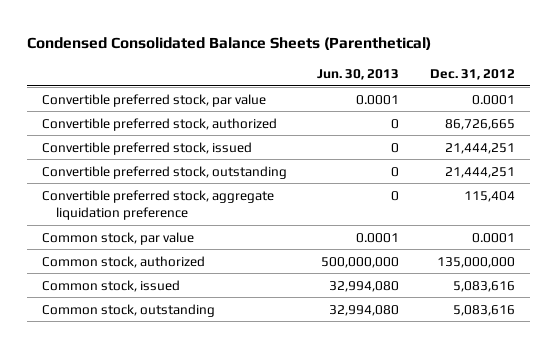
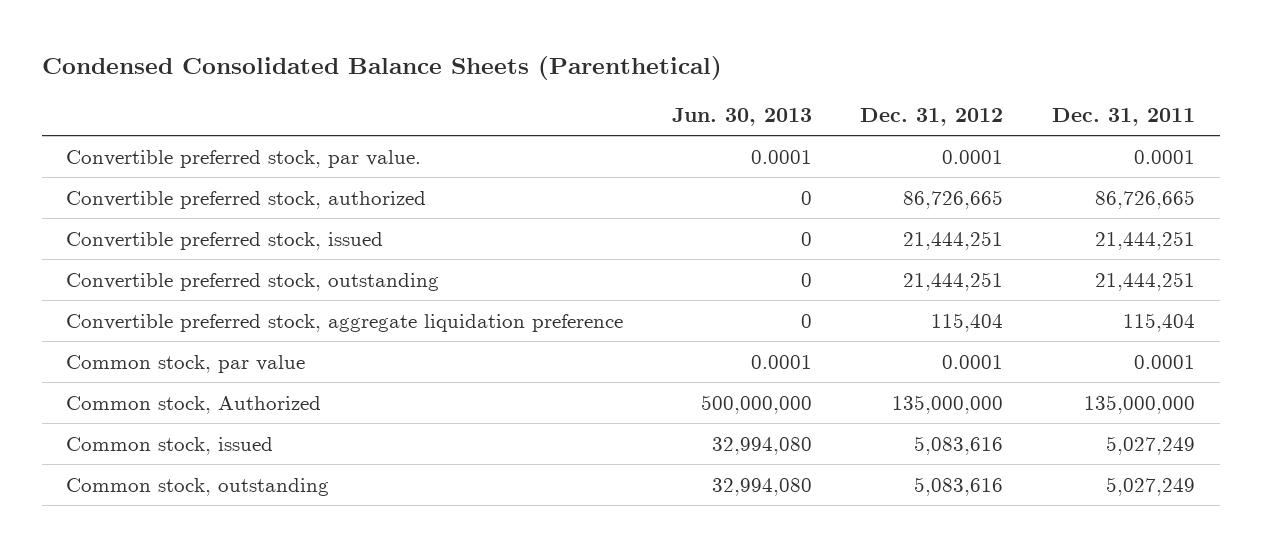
none -> [1052,107,1196,126] Dec. 31, 2011
[42,93,267,107] Convertible preferred stock, par value -> [66,149,422,168] Convertible preferred stock, par value.
[42,255,206,268] Common stock, authorized -> [66,395,322,414] Common stock, Authorized

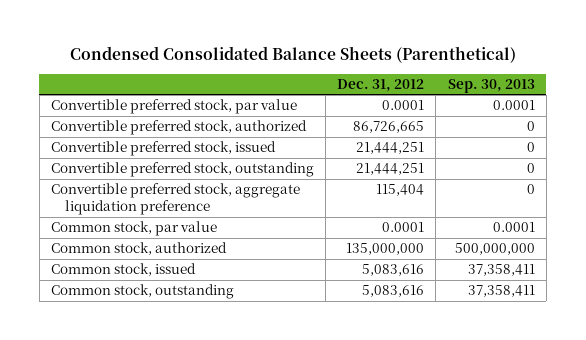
[671,107,812,126] Jun. 30, 2013 -> none
[1052,107,1196,126] Dec. 31, 2011 -> none
none -> [447,78,535,93] Sep. 30, 2013
[66,149,422,168] Convertible preferred stock, par value. -> [51,99,298,115] Convertible preferred stock, par value
[66,395,322,414] Common stock, Authorized -> [51,242,228,256] Common stock, authorized

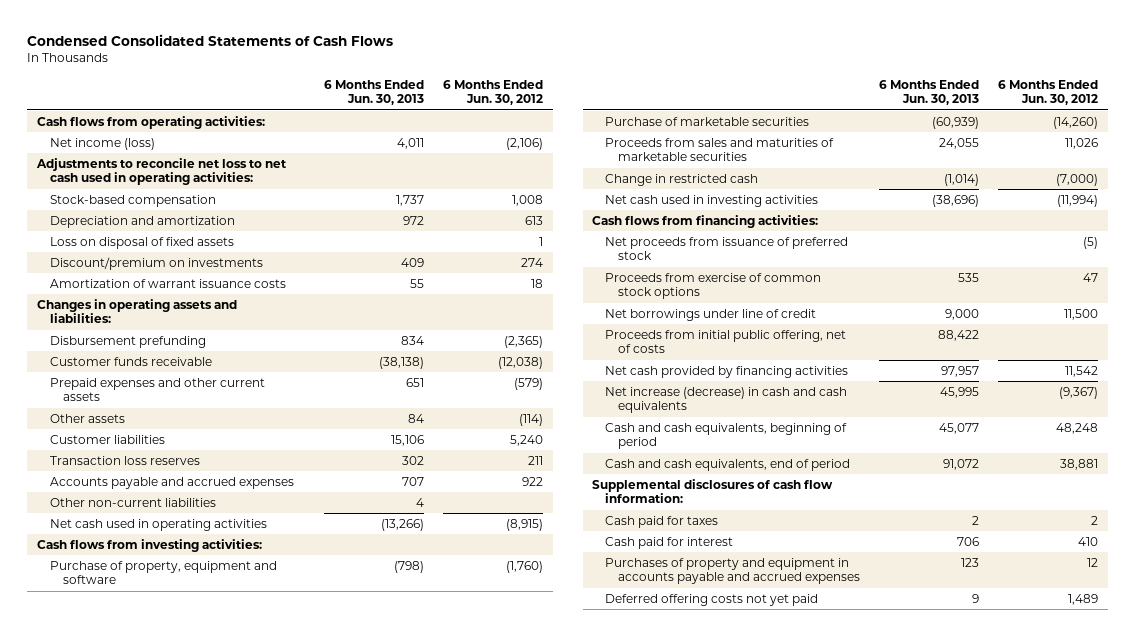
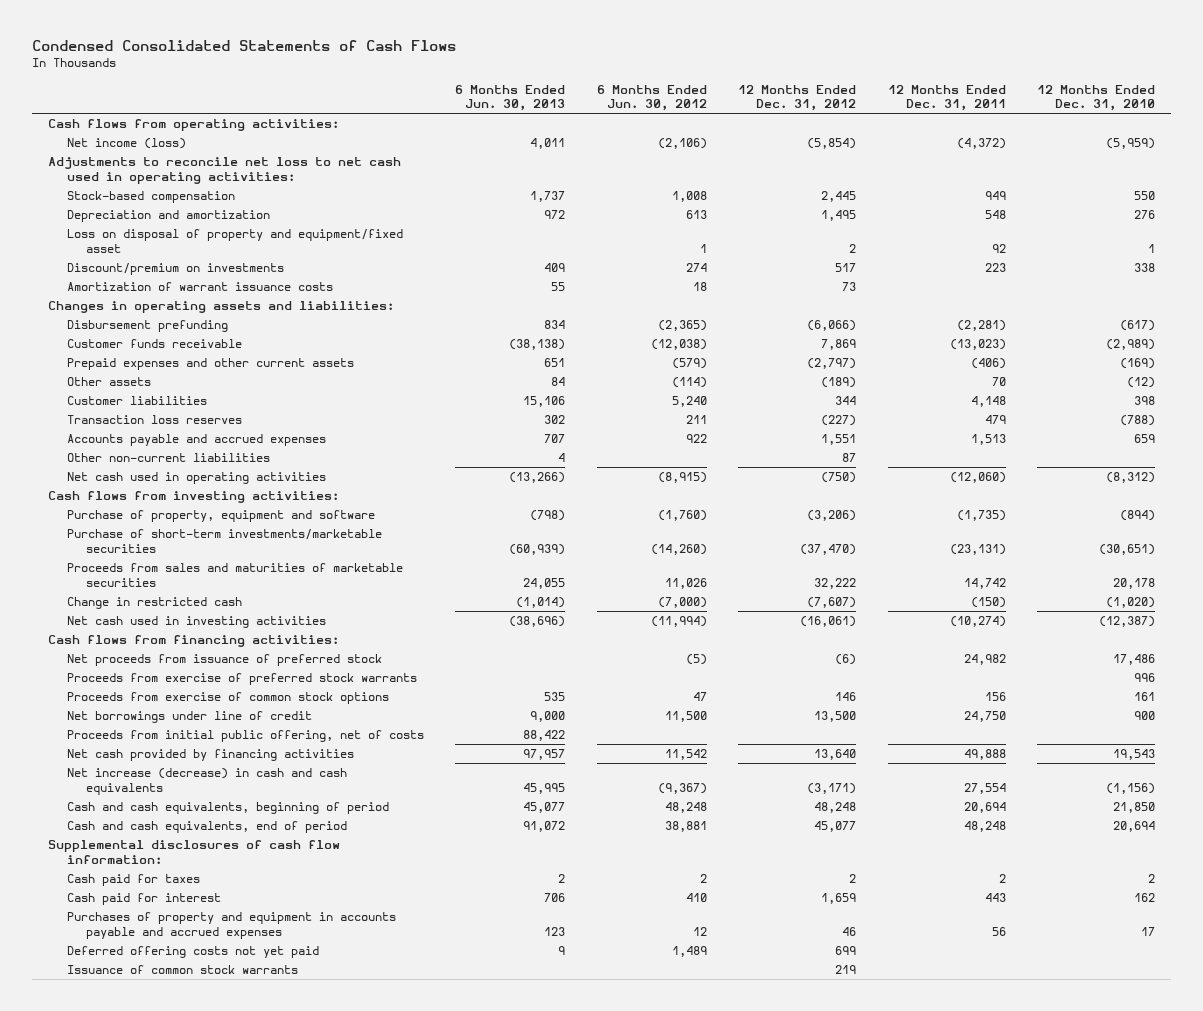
none -> [738,84,857,112] 12 Months Ended Dec. 31, 2012
none -> [887,84,1006,112] 12 Months Ended Dec. 31, 2011
none -> [1037,84,1156,112] 12 Months Ended Dec. 31, 2010
[49,236,234,249] Loss on disposal of fixed assets -> [66,229,403,253] Loss on disposal of property and equipment/fixed asset
[604,116,809,126] Purchase of marketable securities -> [66,529,382,553] Purchase of short-term investments/marketable securities
none -> [66,673,417,686] Proceeds from exercise of preferred stock warrants
none -> [66,965,298,975] Issuance of common stock warrants

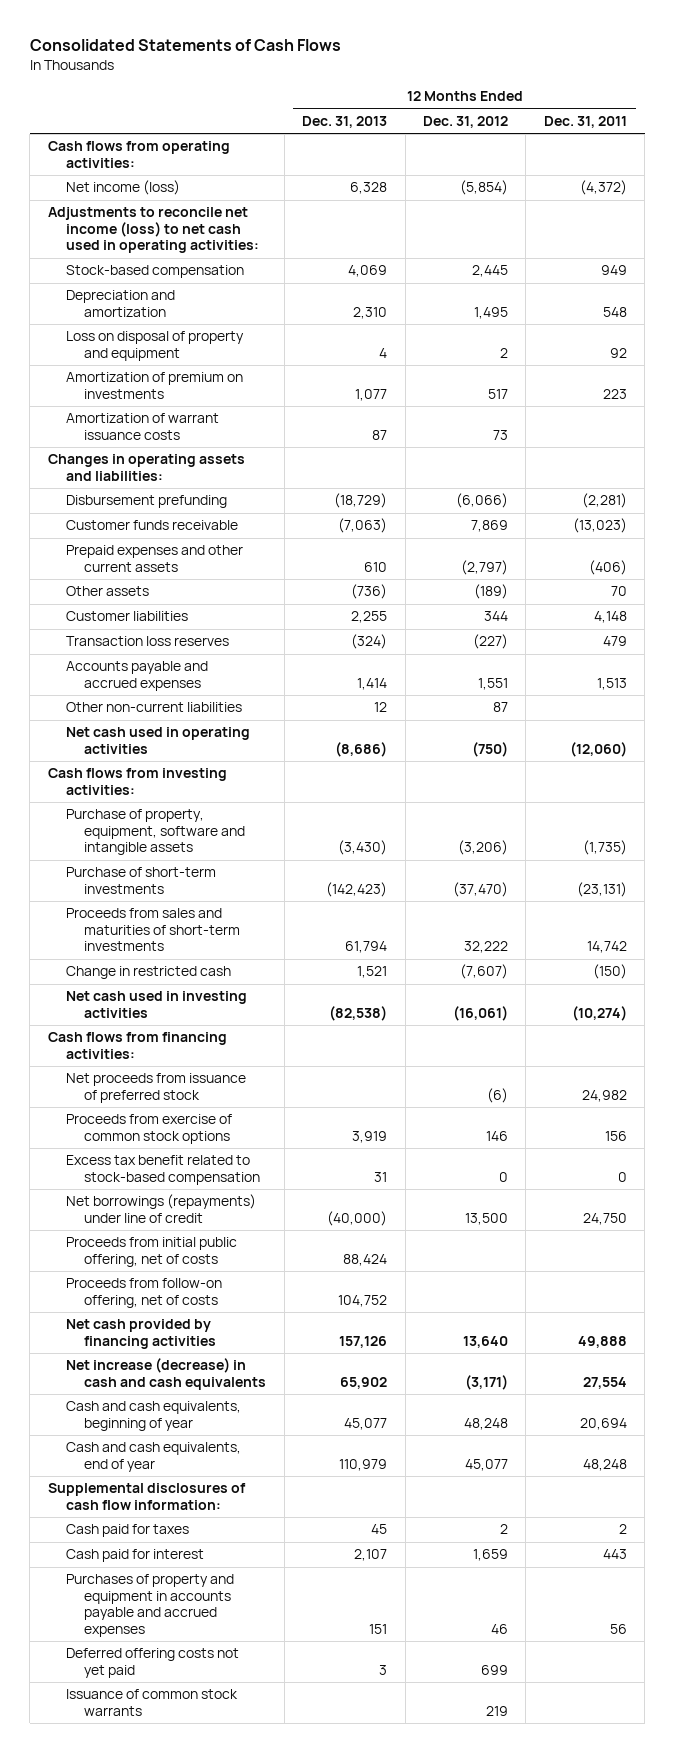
[32,40,457,52] Condensed Consolidated Statements of Cash Flows -> [29,39,341,52] Consolidated Statements of Cash Flows
[455,84,566,112] 6 Months Ended Jun. 30, 2013 -> none
[596,84,707,112] 6 Months Ended Jun. 30, 2012 -> none
[1037,84,1156,112] 12 Months Ended Dec. 31, 2010 -> none
none -> [302,116,388,129] Dec. 31, 2013
[47,157,401,184] Adjustments to reconcile net loss to net cash used in operating activities: -> [47,207,260,254] Adjustments to reconcile net income (loss) to net cash used in operating activities:
[66,229,403,253] Loss on disposal of property and equipment/fixed asset -> [66,331,245,361] Loss on disposal of property and equipment
[66,263,284,276] Discount/premium on investments -> [66,372,244,399] Amortization of premium on investments
[66,510,375,523] Purchase of property, equipment and software -> [66,809,246,856] Purchase of property, equipment, software and intangible assets
[66,529,382,553] Purchase of short-term investments/marketable securities -> [66,867,217,894] Purchase of short-term investments
[66,563,403,587] Proceeds from sales and maturities of marketable securities -> [66,908,241,952] Proceeds from sales and maturities of short-term investments
[66,673,417,686] Proceeds from exercise of preferred stock warrants -> none
none -> [66,1155,261,1185] Excess tax benefit related to stock-based compensation
[66,711,312,724] Net borrowings under line of credit -> [66,1194,257,1223] Net borrowings (repayments) under line of credit
none -> [66,1278,223,1308] Proceeds from follow-on offering, net of costs
[66,802,389,815] Cash and cash equivalents, beginning of period -> [66,1401,242,1431] Cash and cash equivalents, beginning of year
[66,821,347,834] Cash and cash equivalents, end of period -> [66,1442,242,1472] Cash and cash equivalents, end of year

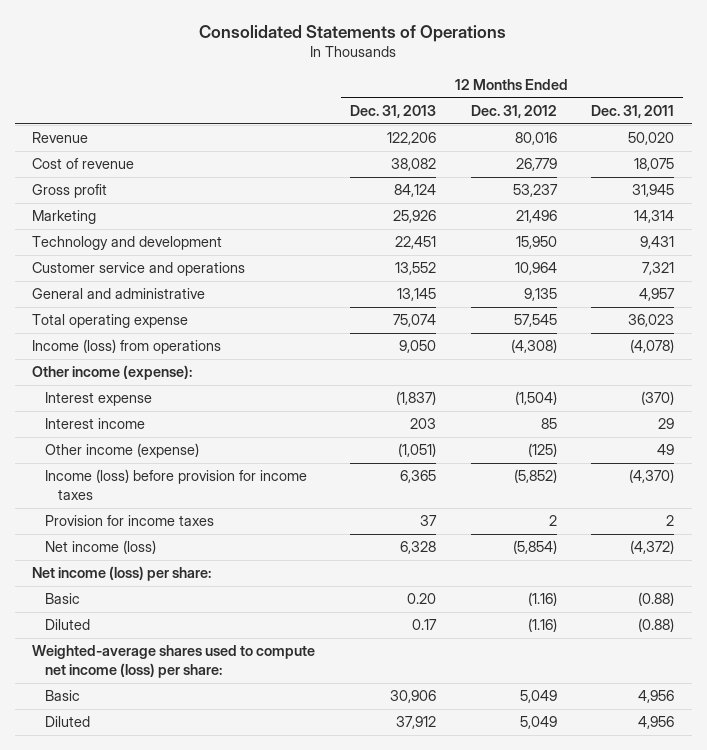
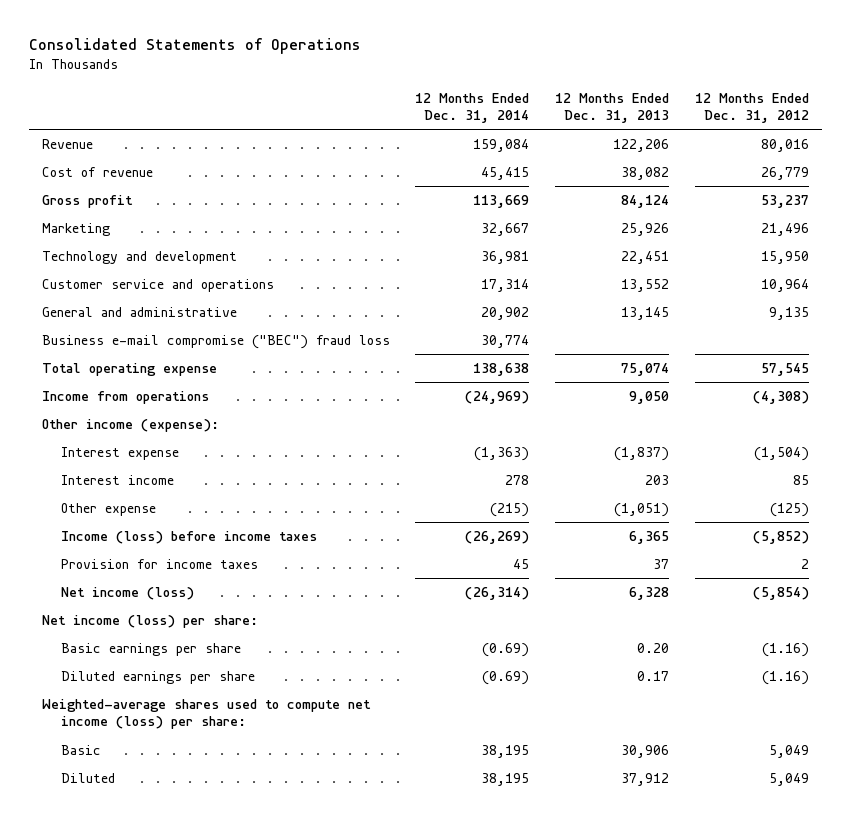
[591,105,675,119] Dec. 31, 2011 -> none
none -> [415,92,530,124] 12 Months Ended Dec. 31, 2014
none -> [41,335,390,350] Business e-mail compromise ("BEC") fraud loss
[32,339,222,355] Income (loss) from operations -> [41,391,209,405] Income from operations
[45,443,200,459] Other income (expense) -> [60,503,156,517] Other expense
[45,469,308,500] Income (loss) before provision for income taxes -> [60,531,317,545] Income (loss) before income taxes
[45,593,81,605] Basic -> [60,643,241,657] Basic earnings per share
[45,619,91,631] Diluted -> [60,671,255,685] Diluted earnings per share

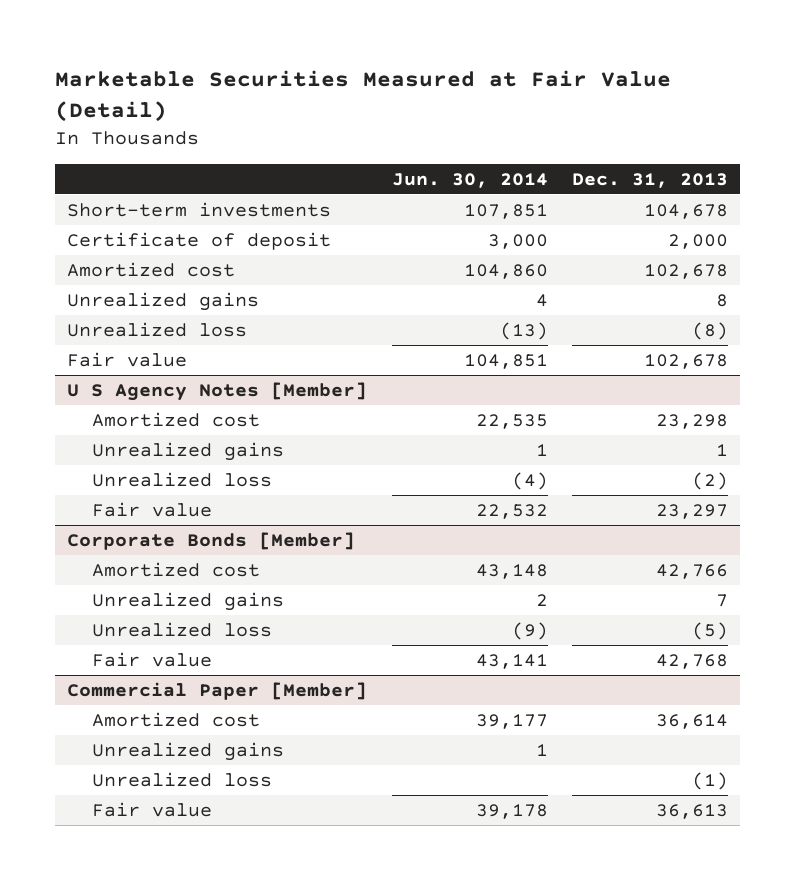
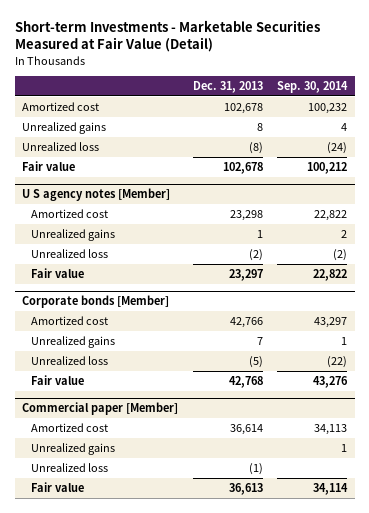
[55,70,672,123] Marketable Securities Measured at Fair Value (Detail) -> [14,20,320,53] Short-term Investments - Marketable Securities Measured at Fair Value (Detail)
[391,173,548,189] Jun. 30, 2014 -> none
none -> [277,80,349,93] Sep. 30, 2014
[67,201,332,217] Short-term investments -> none
[67,231,332,250] Certificate of deposit -> none
[67,381,368,401] U S Agency Notes [Member] -> [21,188,170,202] U S agency notes [Member]
[67,531,356,550] Corporate Bonds [Member] -> [21,295,169,309] Corporate bonds [Member]
[67,681,368,700] Commercial Paper [Member] -> [21,402,178,416] Commercial paper [Member]

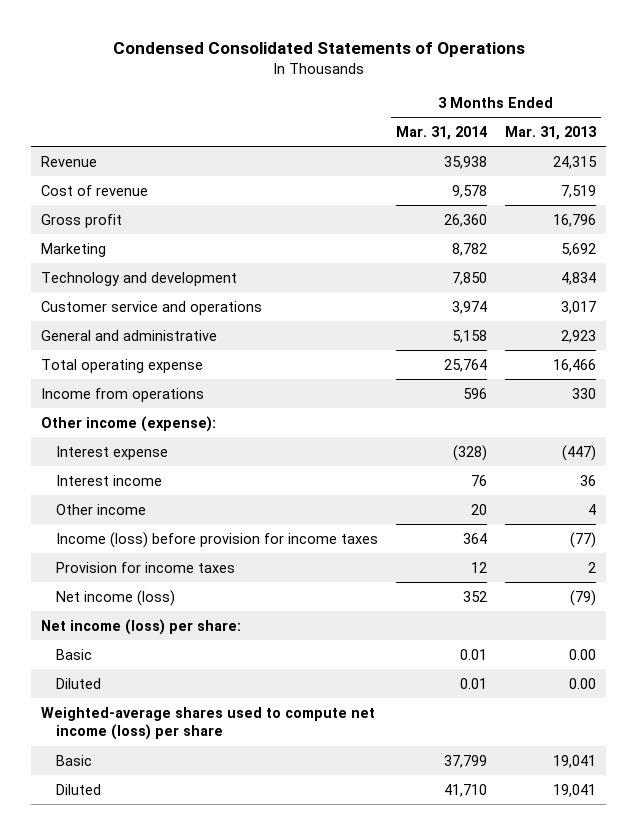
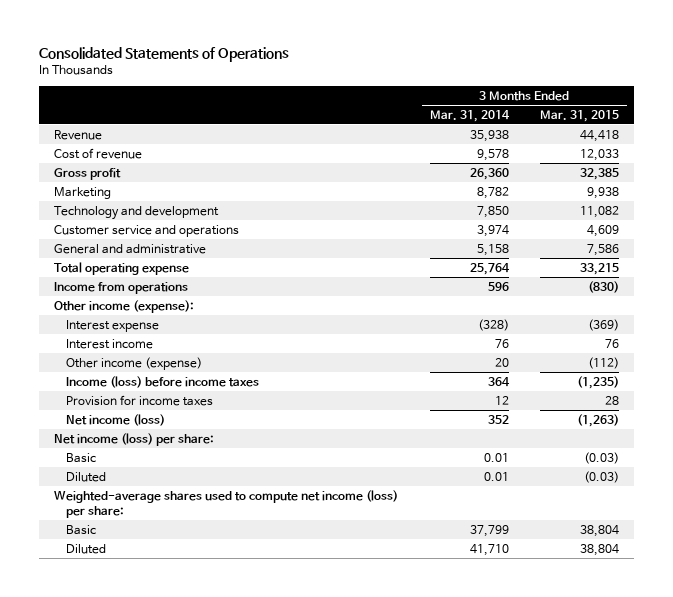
[112,42,525,58] Condensed Consolidated Statements of Operations -> [38,46,289,62] Consolidated Statements of Operations
[505,126,598,141] Mar. 31, 2013 -> none
none -> [539,109,619,122] Mar. 31, 2015
[55,503,146,515] Other income -> [66,356,203,370] Other income (expense)
[55,531,378,548] Income (loss) before provision for income taxes -> [66,375,260,388] Income (loss) before income taxes
[40,706,375,741] Weighted-average shares used to compute net income (loss) per share -> [54,489,399,518] Weighted-average shares used to compute net income (loss) per share:

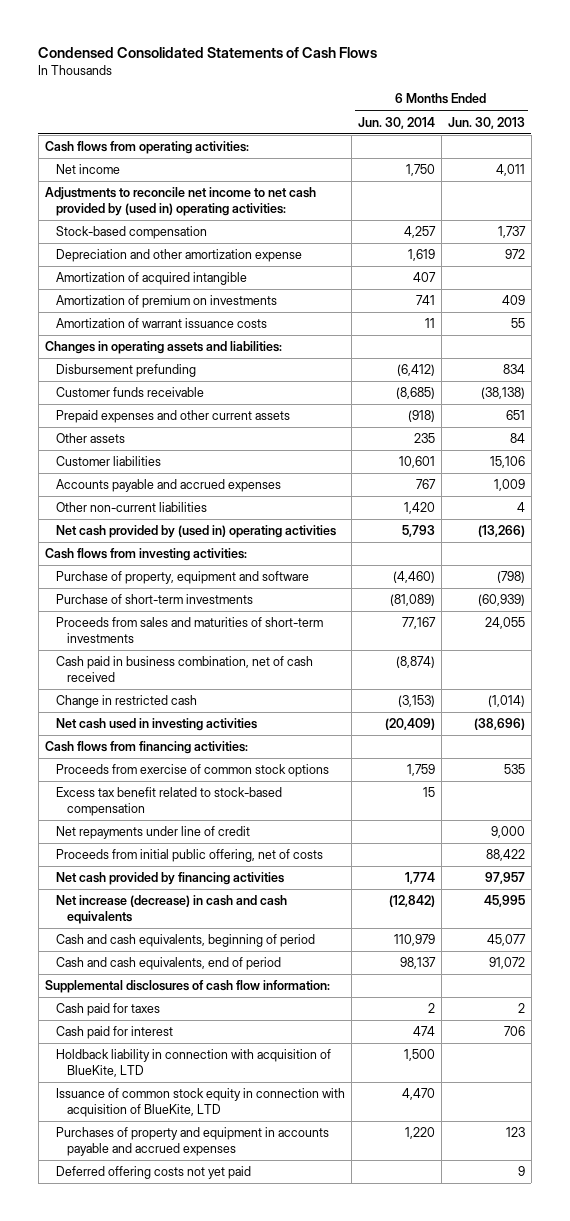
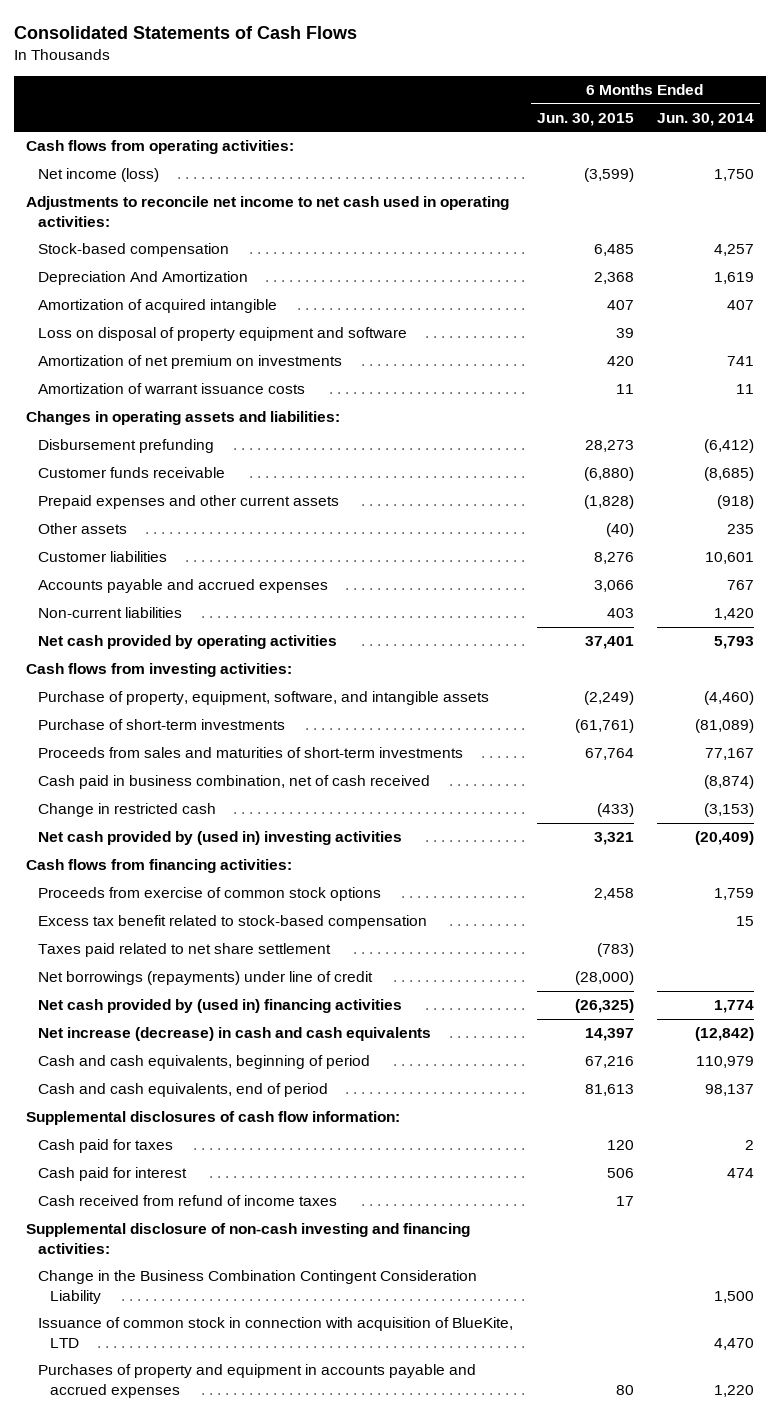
[38,46,378,58] Condensed Consolidated Statements of Cash Flows -> [14,25,358,39] Consolidated Statements of Cash Flows
[447,116,525,129] Jun. 30, 2013 -> none
none -> [536,112,634,126] Jun. 30, 2015
[56,164,121,175] Net income -> [37,168,159,183] Net income (loss)
[44,187,316,217] Adjustments to reconcile net income to net cash provided by (used in) operating activities: -> [26,196,510,227] Adjustments to reconcile net income to net cash used in operating activities:
[56,249,303,263] Depreciation and other amortization expense -> [37,271,248,286] Depreciation And Amortization
none -> [37,327,407,342] Loss on disposal of property equipment and software
[56,295,278,309] Amortization of premium on investments -> [37,355,342,370] Amortization of net premium on investments
[56,502,208,513] Other non-current liabilities -> [37,607,182,619] Non-current liabilities
[56,525,337,539] Net cash provided by (used in) operating activities -> [37,635,337,650] Net cash provided by operating activities
[56,571,310,585] Purchase of property, equipment and software -> [37,691,489,706] Purchase of property, equipment, software, and intangible assets
[56,718,258,732] Net cash used in investing activities -> [37,831,402,846] Net cash provided by (used in) investing activities
[56,849,324,863] Proceeds from initial public offering, net of costs -> none
none -> [37,943,331,958] Taxes paid related to net share settlement
[56,826,251,840] Net repayments under line of credit -> [37,971,373,986] Net borrowings (repayments) under line of credit
[56,872,285,886] Net cash provided by financing activities -> [37,999,402,1014] Net cash provided by (used in) financing activities
[56,1049,332,1078] Holdback liability in connection with acquisition of BlueKite, LTD -> none
none -> [37,1195,337,1207] Cash received from refund of income taxes
none -> [26,1223,471,1254] Supplemental disclosure of non-cash investing and financing activities:
none -> [37,1270,477,1304] Change in the Business Combination Contingent Consideration Liability
[56,1088,346,1118] Issuance of common stock equity in connection with acquisition of BlueKite, LTD -> [37,1317,513,1348] Issuance of common stock in connection with acquisition of BlueKite, LTD
[56,1166,252,1180] Deferred offering costs not yet paid -> none

